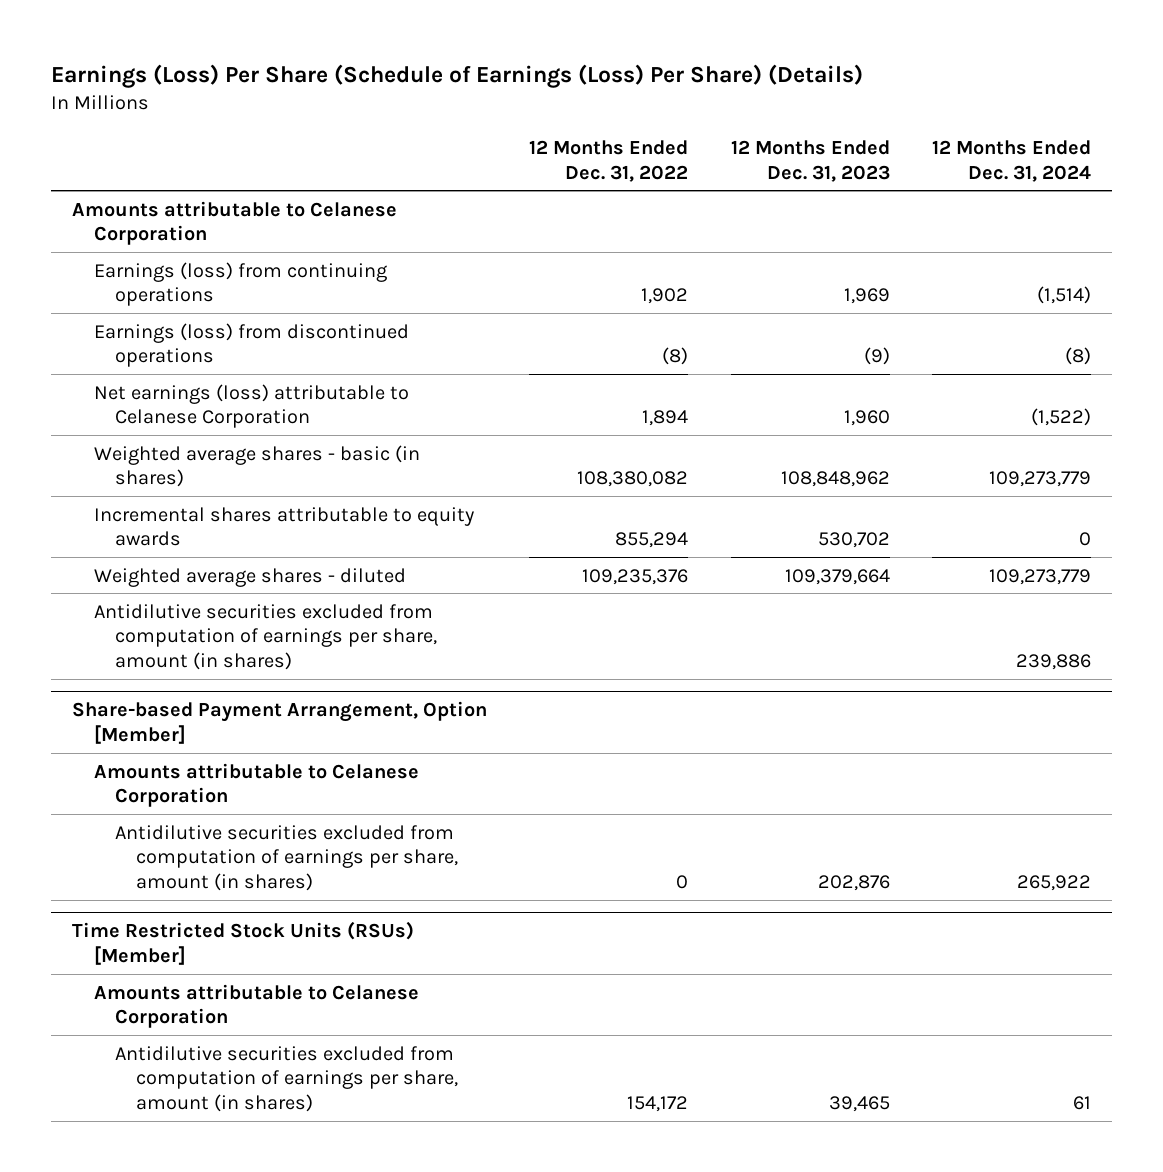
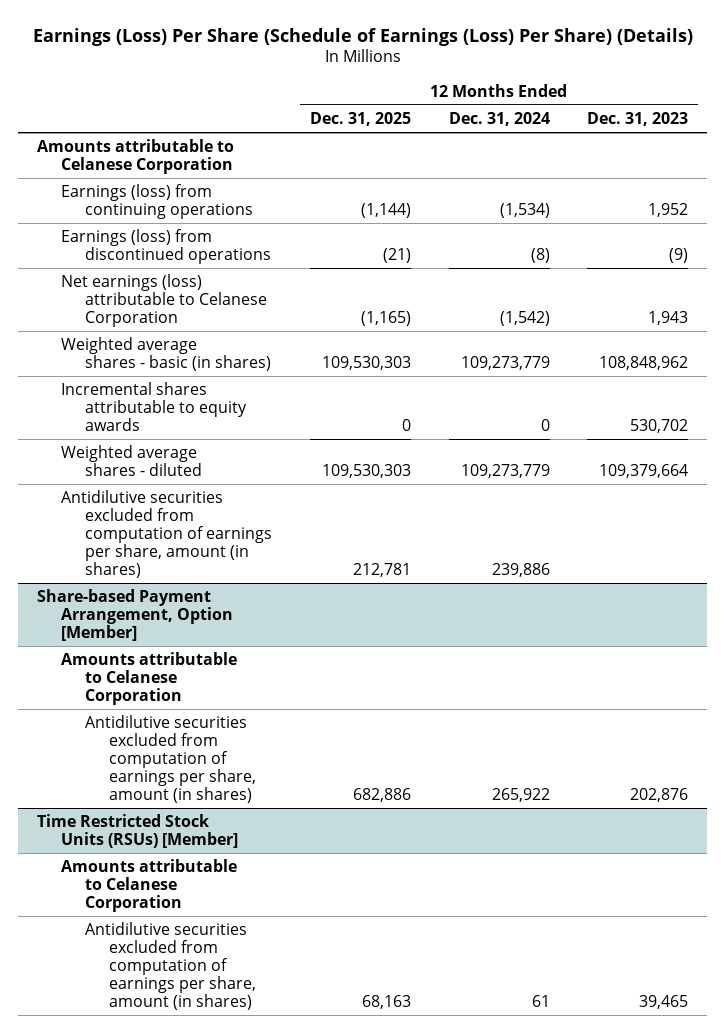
[529,139,689,182] 12 Months Ended Dec. 31, 2022 -> none
none -> [309,112,411,127] Dec. 31, 2025
[843,288,890,305] 1,969 -> [648,202,689,217] 1,952
[1037,286,1092,305] (1,514) -> [499,202,550,218] (1,534)
[843,410,890,427] 1,960 -> [648,310,689,325] 1,943
[1031,408,1092,427] (1,522) -> [499,310,550,326] (1,542)

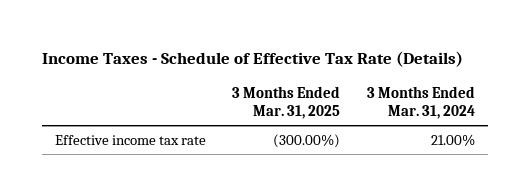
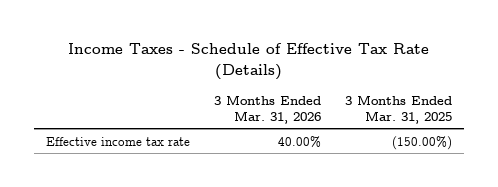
[366,85,475,119] 3 Months Ended Mar. 31, 2024 -> none
none -> [213,94,321,124] 3 Months Ended Mar. 31, 2026
[273,134,341,149] (300.00%) -> [391,135,452,150] (150.00%)

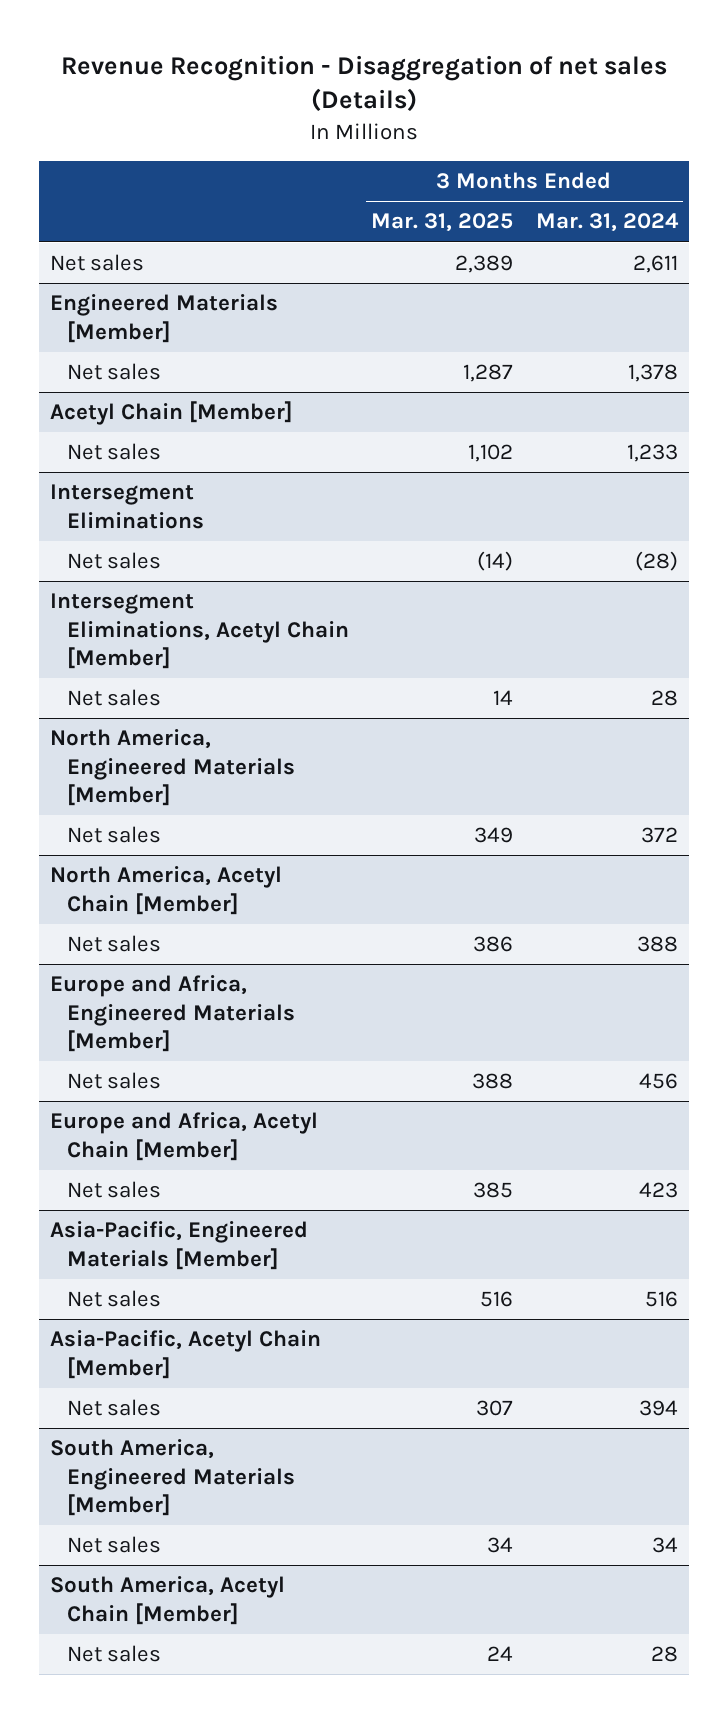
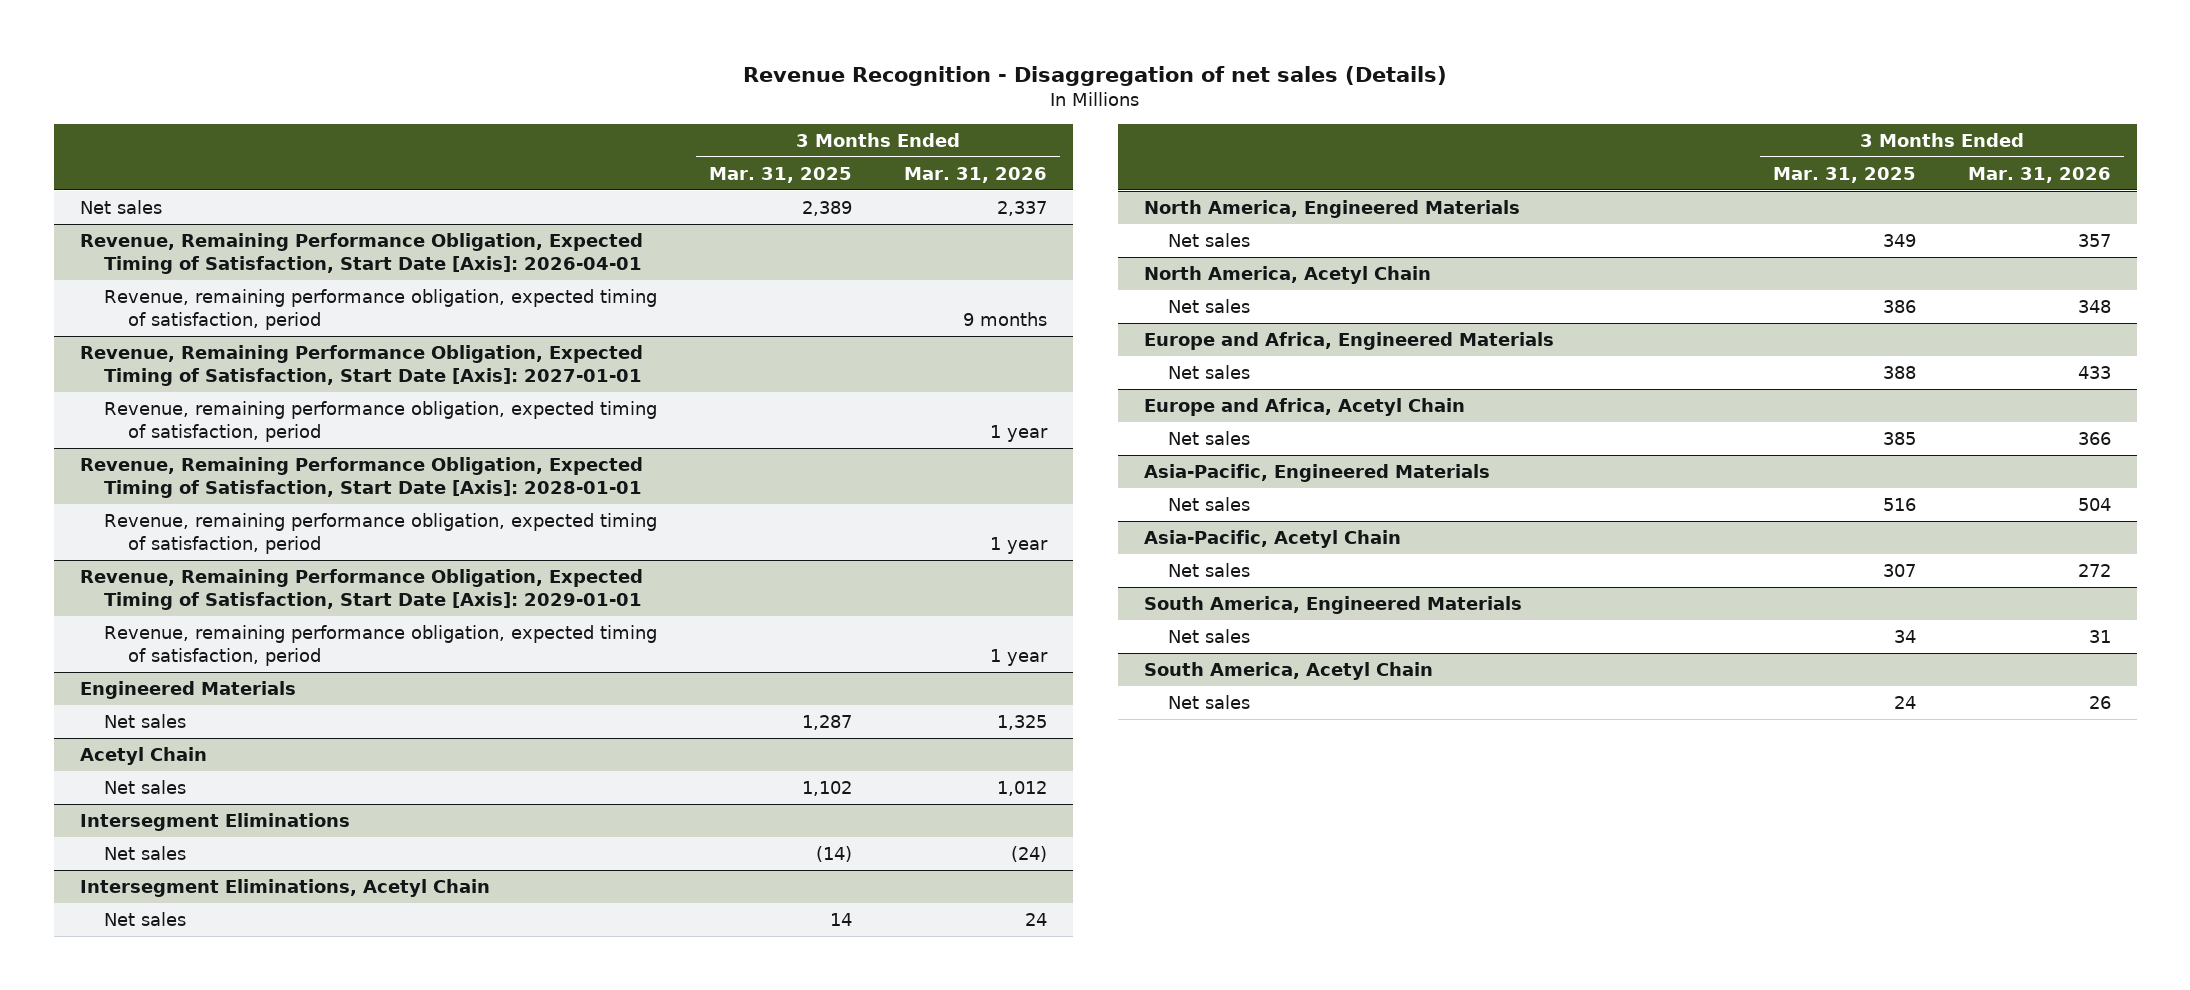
[535,213,679,233] Mar. 31, 2024 -> none
none -> [903,166,1047,183] Mar. 31, 2026
none -> [79,233,643,275] Revenue, Remaining Performance Obligation, Expected Timing of Satisfaction, Start Date [Axis]: 2026-04-01
none -> [103,289,657,331] Revenue, remaining performance obligation, expected timing of satisfaction, period
none -> [79,345,643,387] Revenue, Remaining Performance Obligation, Expected Timing of Satisfaction, Start Date [Axis]: 2027-01-01
none -> [103,401,657,443] Revenue, remaining performance obligation, expected timing of satisfaction, period
none -> [79,457,643,499] Revenue, Remaining Performance Obligation, Expected Timing of Satisfaction, Start Date [Axis]: 2028-01-01
none -> [103,513,657,555] Revenue, remaining performance obligation, expected timing of satisfaction, period
none -> [79,569,643,611] Revenue, Remaining Performance Obligation, Expected Timing of Satisfaction, Start Date [Axis]: 2029-01-01
none -> [103,625,657,667] Revenue, remaining performance obligation, expected timing of satisfaction, period
[50,294,279,343] Engineered Materials [Member] -> [79,681,296,700] Engineered Materials
[50,401,294,426] Acetyl Chain [Member] -> [79,747,207,766] Acetyl Chain
[50,593,349,670] Intersegment Eliminations, Acetyl Chain [Member] -> [79,879,490,898] Intersegment Eliminations, Acetyl Chain
[50,729,295,807] North America, Engineered Materials [Member] -> [1143,200,1520,219] North America, Engineered Materials
[50,866,283,915] North America, Acetyl Chain [Member] -> [1143,266,1431,285] North America, Acetyl Chain
[50,975,295,1053] Europe and Africa, Engineered Materials [Member] -> [1143,332,1554,351] Europe and Africa, Engineered Materials
[50,1112,319,1161] Europe and Africa, Acetyl Chain [Member] -> [1143,398,1465,417] Europe and Africa, Acetyl Chain
[50,1221,309,1270] Asia-Pacific, Engineered Materials [Member] -> [1143,464,1490,483] Asia-Pacific, Engineered Materials
[50,1330,322,1379] Asia-Pacific, Acetyl Chain [Member] -> [1143,530,1401,549] Asia-Pacific, Acetyl Chain
[50,1439,295,1517] South America, Engineered Materials [Member] -> [1143,596,1522,615] South America, Engineered Materials
[50,1576,286,1625] South America, Acetyl Chain [Member] -> [1143,662,1433,681] South America, Acetyl Chain

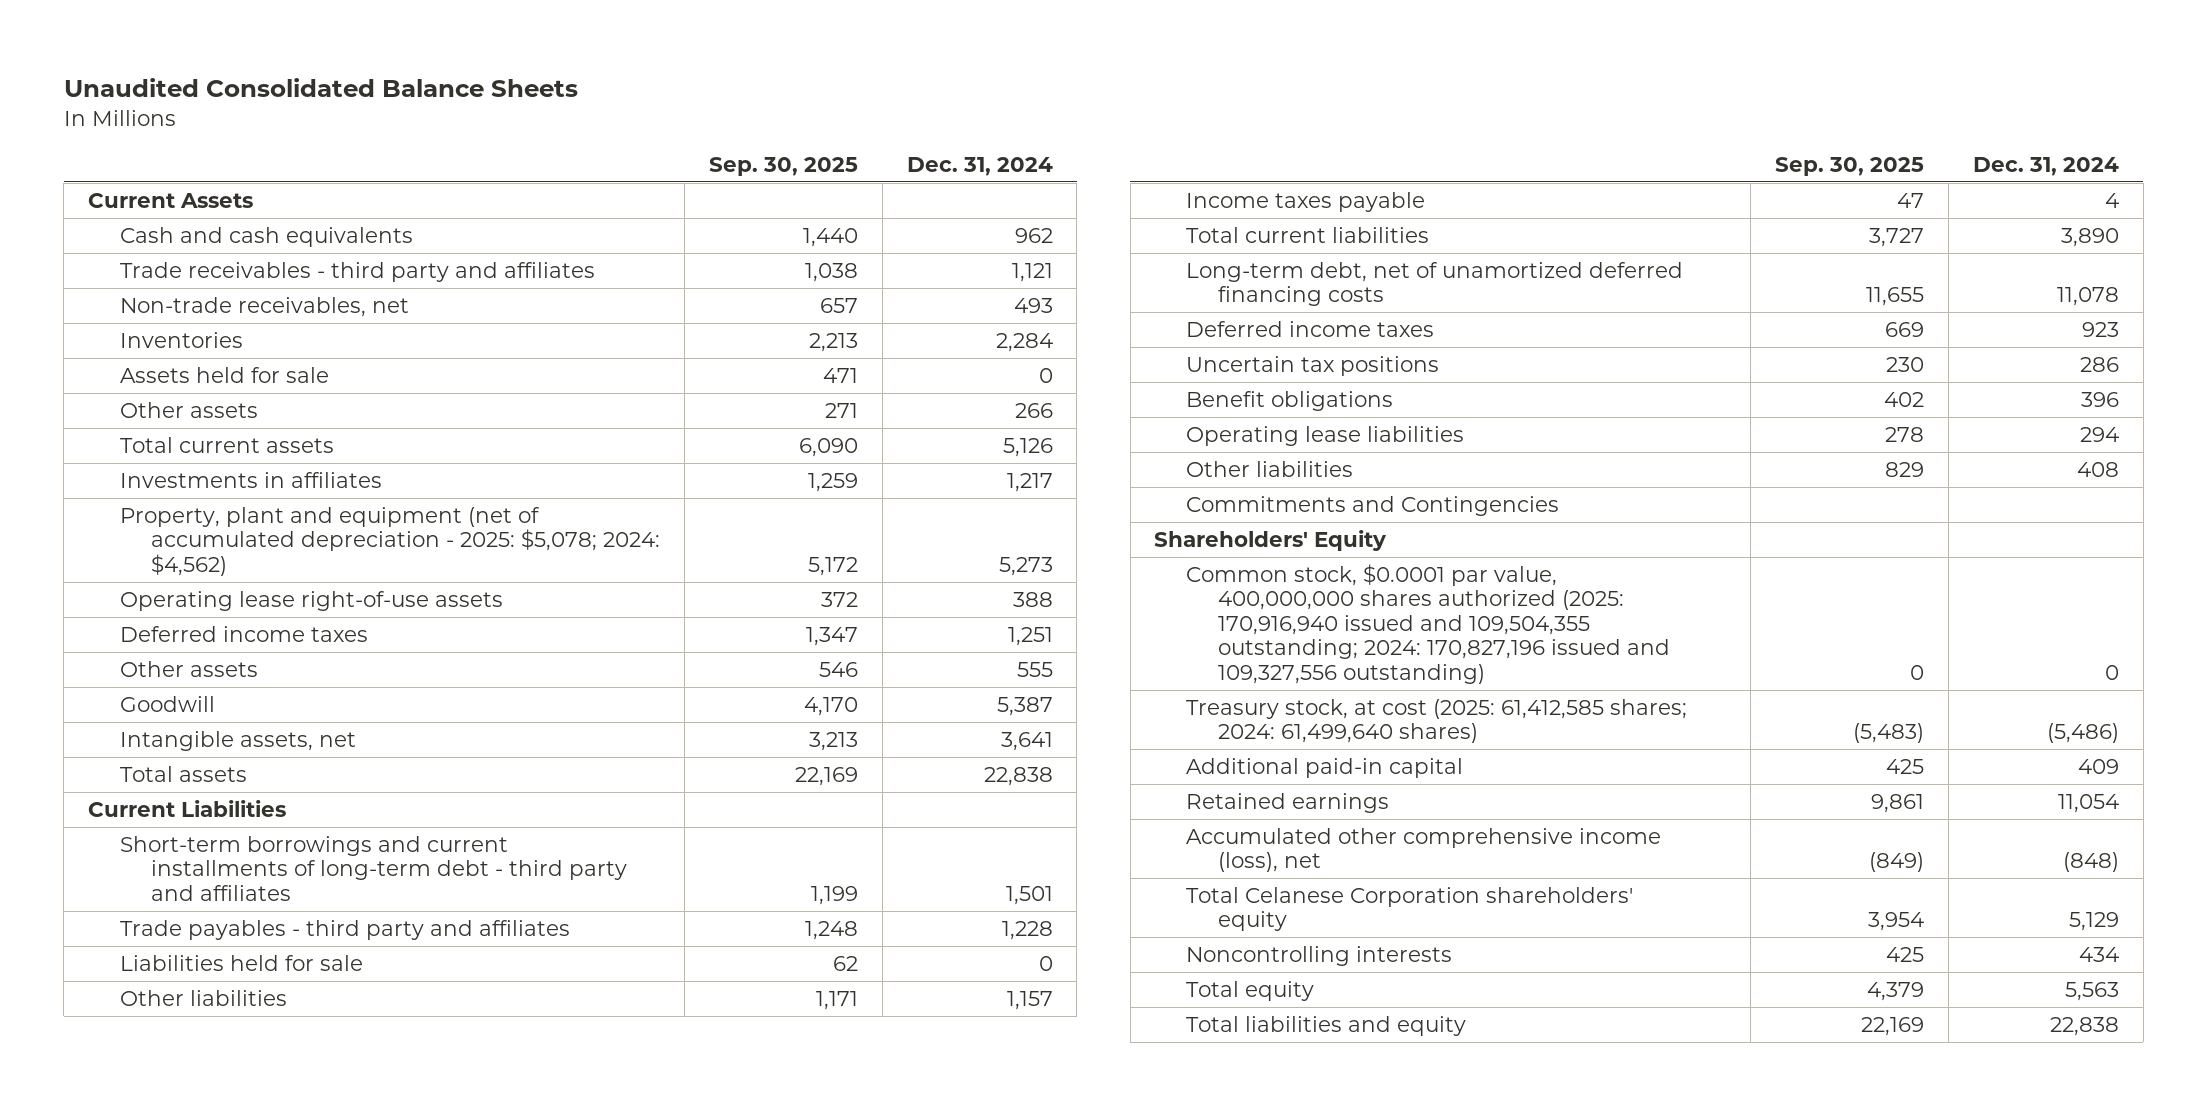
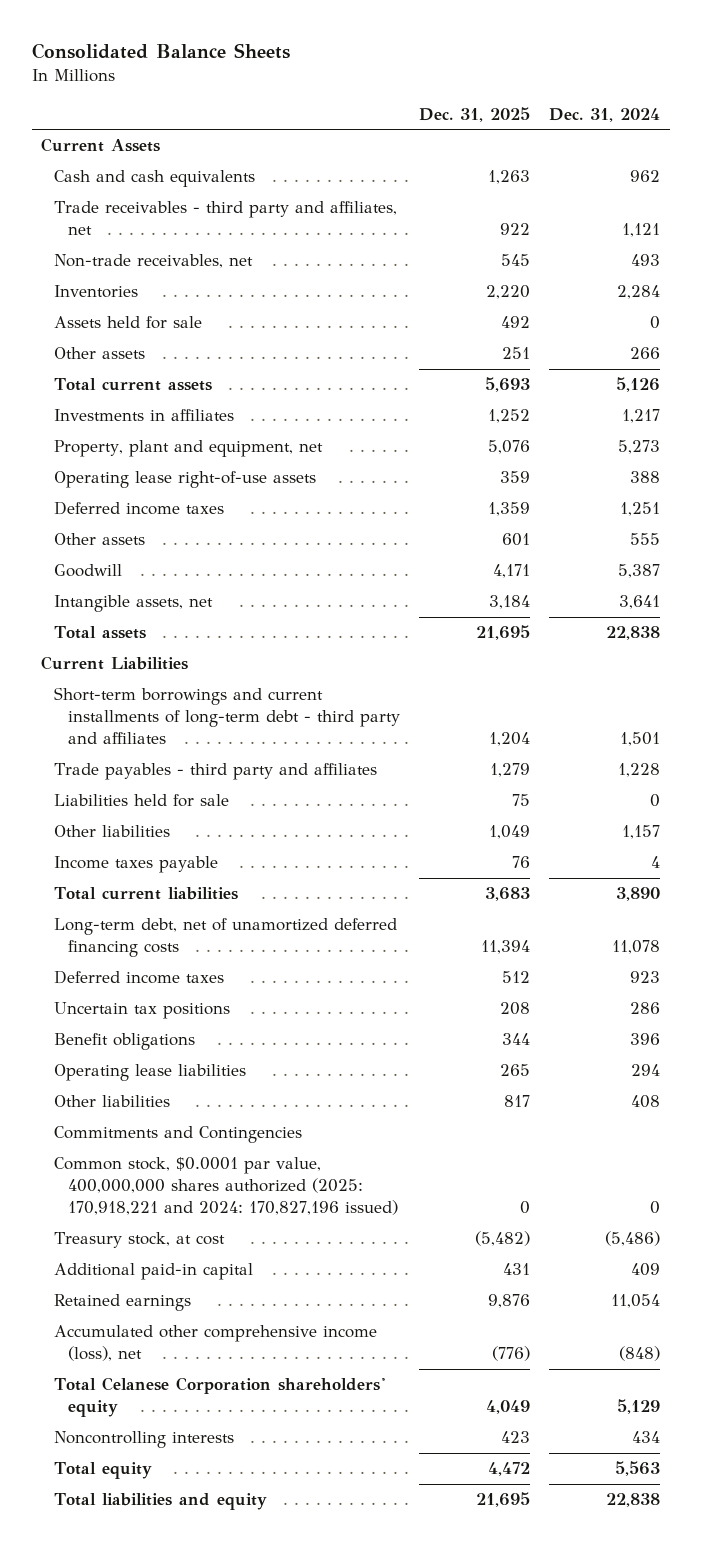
[63,78,578,98] Unaudited Consolidated Balance Sheets -> [31,43,290,60] Consolidated Balance Sheets
[708,156,858,176] Sep. 30, 2025 -> none
none -> [418,106,530,122] Dec. 31, 2025
[119,261,595,282] Trade receivables - third party and affiliates -> [54,201,398,236] Trade receivables - third party and affiliates, net
[119,506,661,576] Property, plant and equipment (net of accumulated depreciation - 2025: $5,078; 2024: $4,562) -> [54,440,324,458] Property, plant and equipment, net
[1154,529,1388,551] Shareholders' Equity -> none
[1185,563,1670,685] Common stock, $0.0001 par value, 400,000,000 shares authorized (2025: 170,916,940 issued and 109,504,355 outstanding; 2024: 170,827,196 issued and 109,327,556 outstanding) -> [54,1157,398,1216] Common stock, $0.0001 par value, 400,000,000 shares authorized (2025: 170,918,221 and 2024: 170,827,196 issued)
[1185,698,1687,744] Treasury stock, at cost (2025: 61,412,585 shares; 2024: 61,499,640 shares) -> [54,1232,226,1249] Treasury stock, at cost

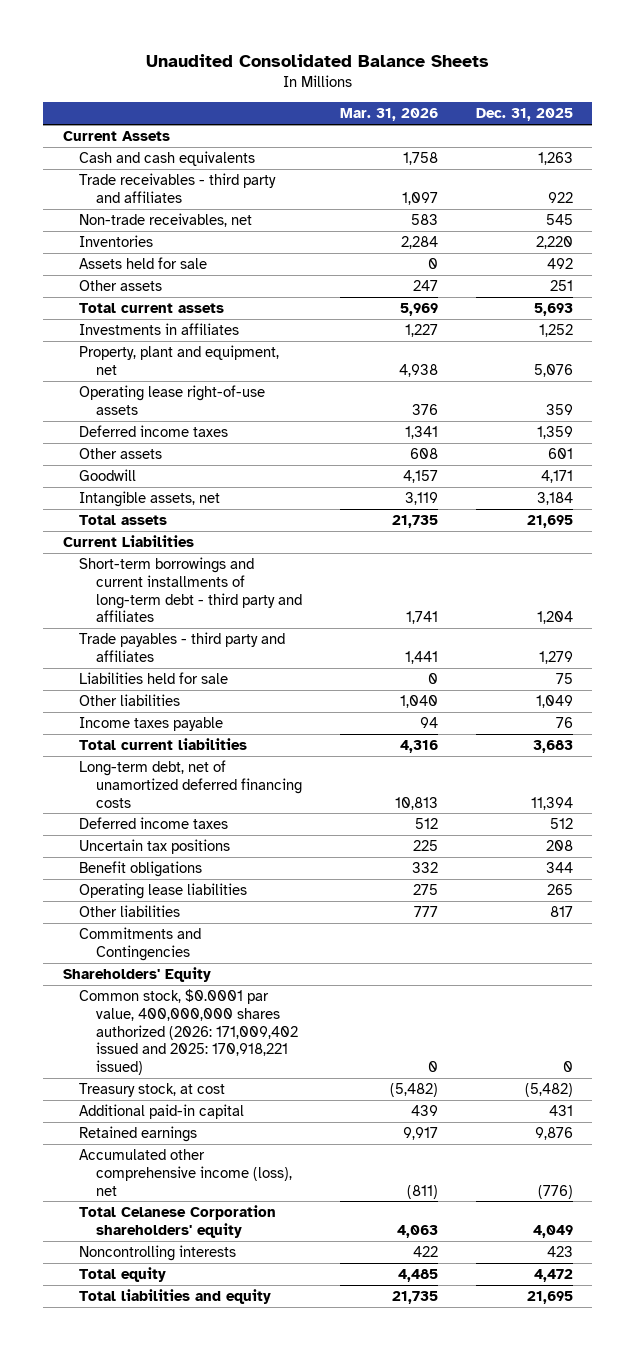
[31,43,290,60] Consolidated Balance Sheets -> [145,53,489,67] Unaudited Consolidated Balance Sheets
[549,107,661,122] Dec. 31, 2024 -> none
none -> [339,108,438,122] Mar. 31, 2026
[54,201,398,236] Trade receivables - third party and affiliates, net -> [79,173,277,203] Trade receivables - third party and affiliates
none -> [62,967,211,983] Shareholders' Equity
[54,1157,398,1216] Common stock, $0.0001 par value, 400,000,000 shares authorized (2025: 170,918,221 and 2024: 170,827,196 issued) -> [79,989,298,1075] Common stock, $0.0001 par value, 400,000,000 shares authorized (2026: 171,009,402 issued and 2025: 170,918,221 issued)

